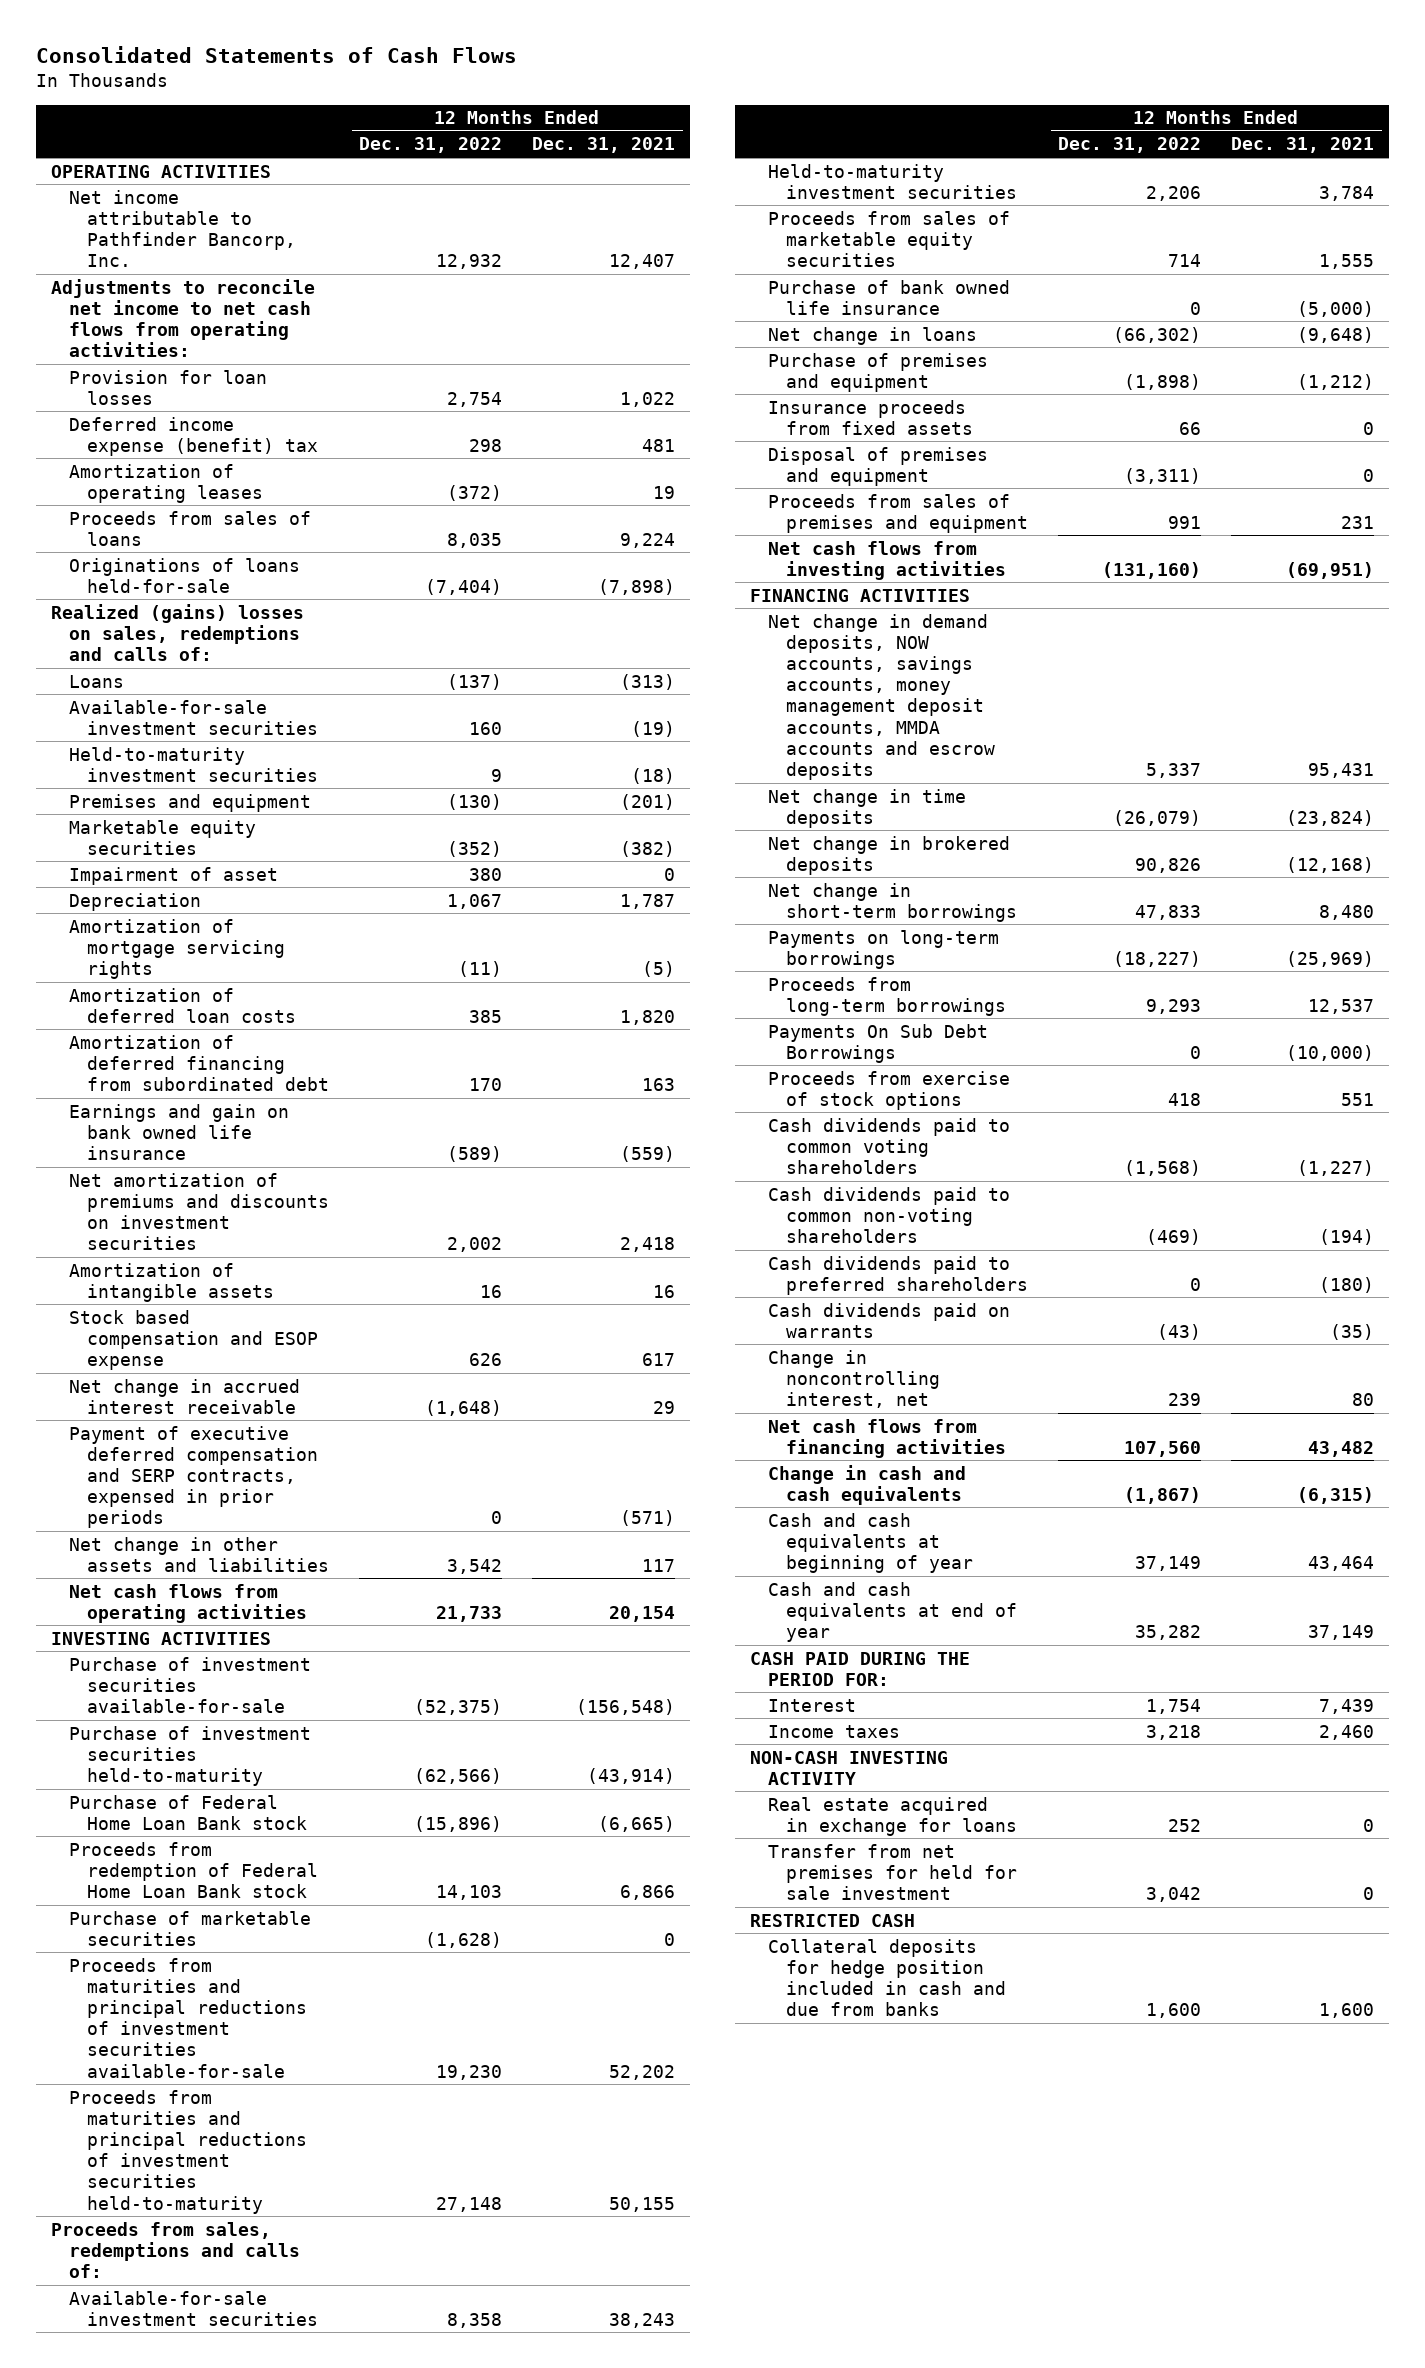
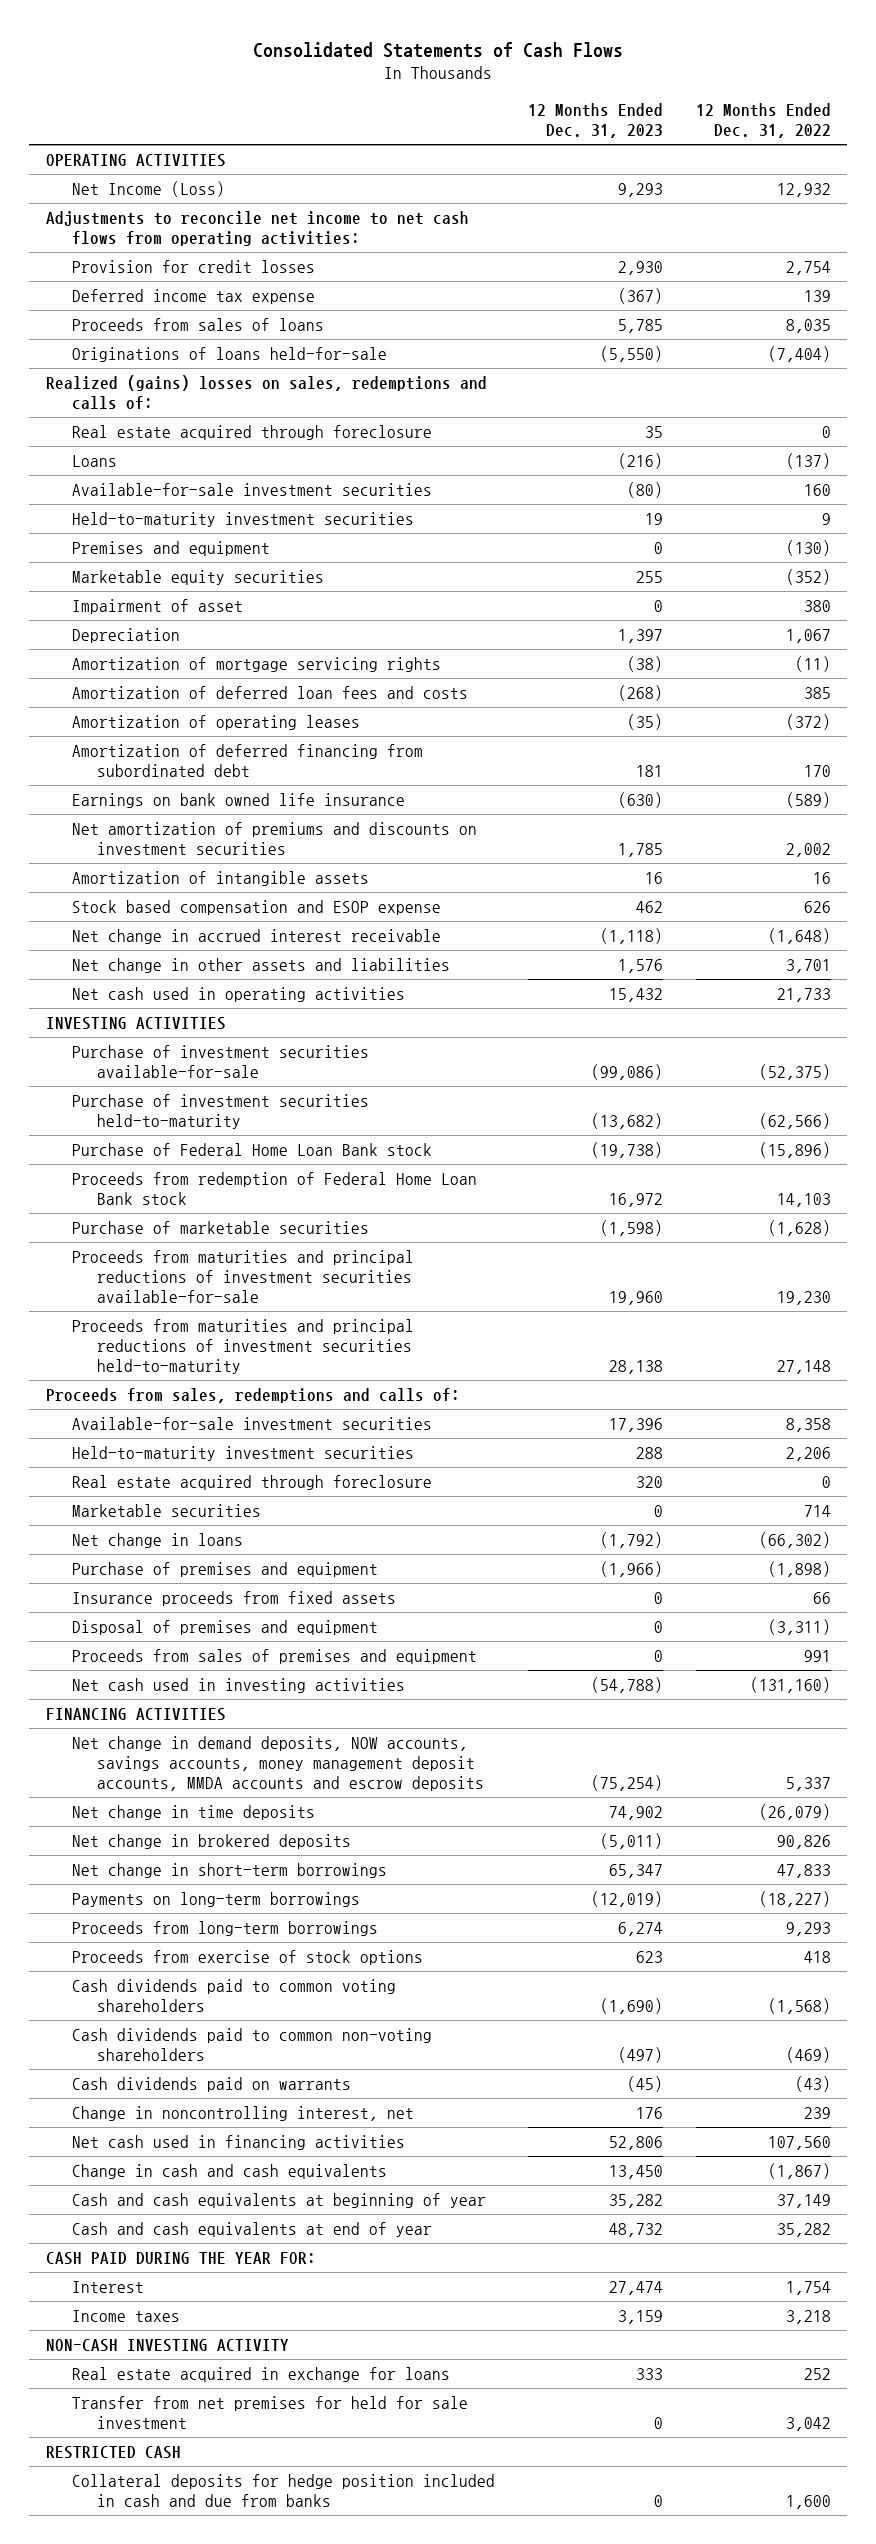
[532,137,676,154] Dec. 31, 2021 -> none
none -> [527,103,663,139] 12 Months Ended Dec. 31, 2023
[68,189,297,268] Net income attributable to Pathfinder Bancorp, Inc. -> [71,180,225,197] Net Income (Loss)
[68,369,267,405] Provision for loan losses -> [71,259,315,273] Provision for credit losses
[68,416,319,456] Deferred income expense (benefit) tax -> [71,288,315,304] Deferred income tax expense
[469,438,503,452] 298 -> [803,289,831,302] 139
none -> [71,424,432,440] Real estate acquired through foreclosure
[68,987,297,1023] Amortization of deferred loan costs -> [71,685,468,699] Amortization of deferred loan fees and costs
[68,463,264,503] Amortization of operating leases -> [71,714,360,730] Amortization of operating leases
[68,1103,289,1160] Earnings and gain on bank owned life insurance -> [71,792,405,808] Earnings on bank owned life insurance
[68,1425,319,1529] Payment of executive deferred compensation and SERP contracts, expensed in prior periods -> none
[447,1558,503,1574] 3,542 -> [785,958,831,973] 3,701
[68,1583,308,1623] Net cash flows from operating activities -> [71,986,405,1002] Net cash used in operating activities
[767,279,1010,315] Purchase of bank owned life insurance -> none
none -> [71,1474,432,1490] Real estate acquired through foreclosure
[767,210,1010,267] Proceeds from sales of marketable equity securities -> [71,1503,261,1517] Marketable securities
[767,540,1007,580] Net cash flows from investing activities -> [71,1677,405,1693] Net cash used in investing activities
[767,1023,988,1063] Payments On Sub Debt Borrowings -> none
[767,1255,1029,1295] Cash dividends paid to preferred shareholders -> none
[767,1418,1007,1458] Net cash flows from financing activities -> [71,2134,405,2150] Net cash used in financing activities
[749,1651,970,1686] CASH PAID DURING THE PERIOD FOR: -> [45,2251,316,2265] CASH PAID DURING THE YEAR FOR:

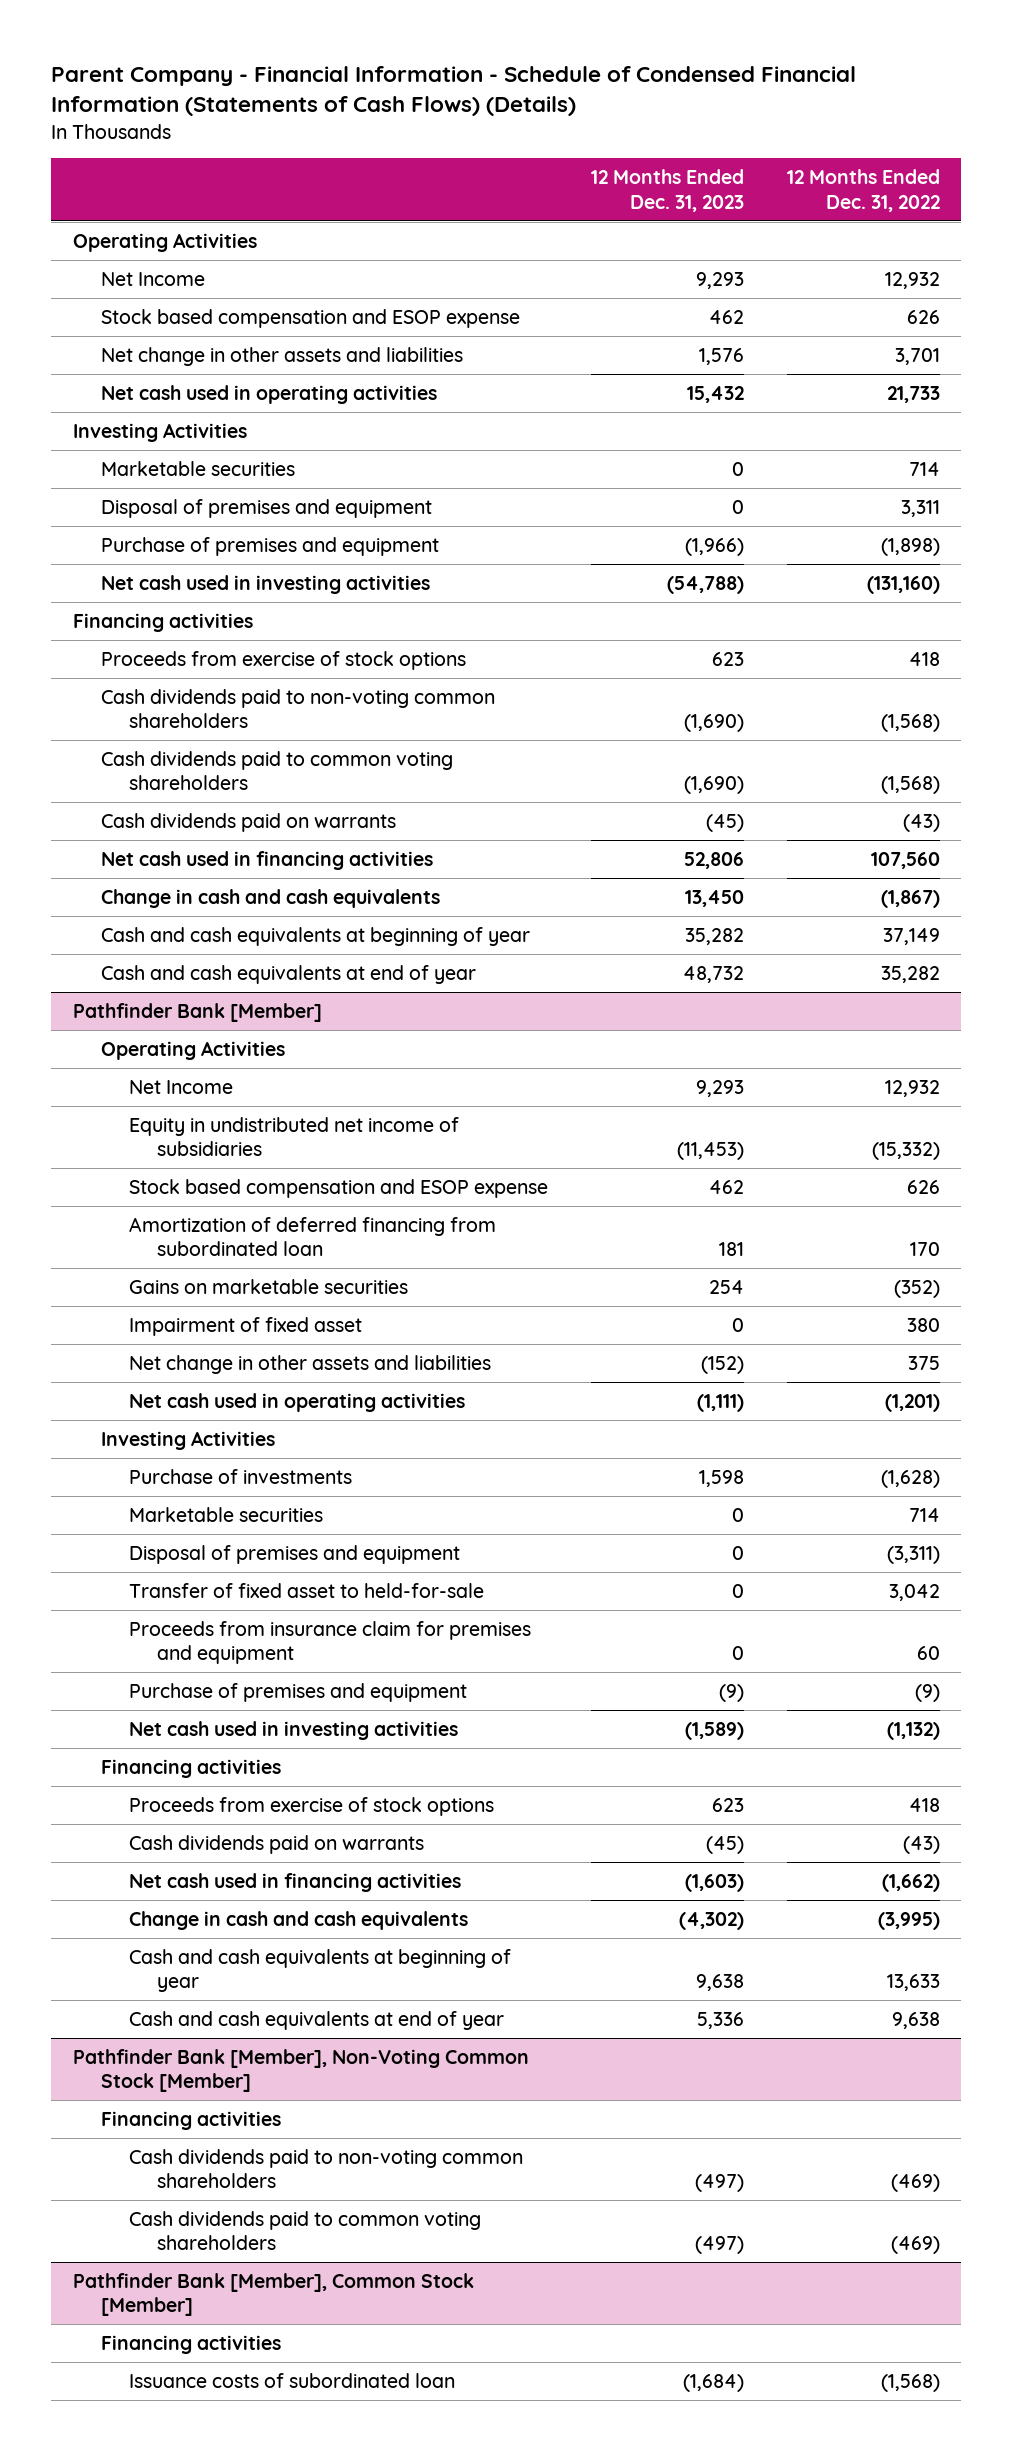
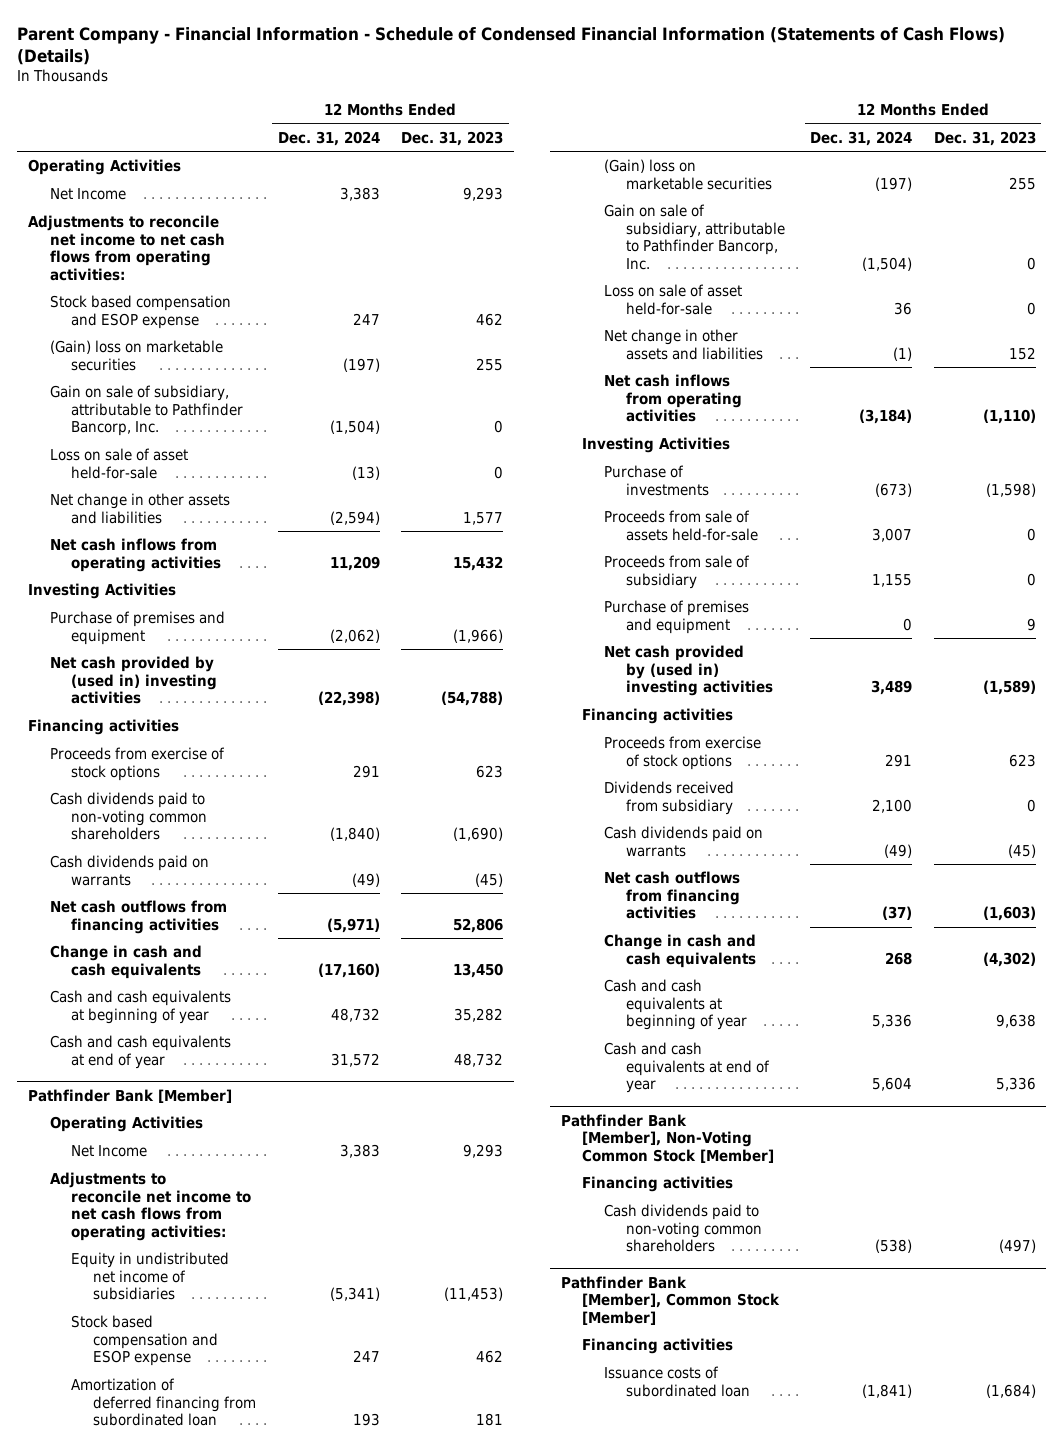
[786,169,940,212] 12 Months Ended Dec. 31, 2022 -> none
none -> [277,130,380,146] Dec. 31, 2024
none -> [28,215,225,281] Adjustments to reconcile net income to net cash flows from operating activities:
none -> [49,340,223,371] (Gain) loss on marketable securities
none -> [49,385,244,437] Gain on sale of subsidiary, attributable to Pathfinder Bancorp, Inc.
none -> [49,448,188,479] Loss on sale of asset held-for-sale
[698,348,744,366] 1,576 -> [463,511,504,525] 1,577
[100,385,437,405] Net cash used in operating activities -> [49,538,222,572] Net cash inflows from operating activities
[100,461,295,477] Marketable securities -> none
[100,499,432,519] Disposal of premises and equipment -> none
[100,575,430,595] Net cash used in investing activities -> [49,656,218,705] Net cash provided by (used in) investing activities
[100,751,453,791] Cash dividends paid to common voting shareholders -> none
[100,851,433,871] Net cash used in financing activities -> [49,900,227,934] Net cash outflows from financing activities
none -> [49,1172,252,1241] Adjustments to reconcile net income to net cash flows from operating activities:
[128,1317,362,1337] Impairment of fixed asset -> none
[128,1279,408,1295] Gains on marketable securities -> [604,159,772,190] (Gain) loss on marketable securities
[708,1280,744,1295] 254 -> [1008,176,1036,190] 255
none -> [604,204,785,270] Gain on sale of subsidiary, attributable to Pathfinder Bancorp, Inc.
none -> [604,284,743,315] Loss on sale of asset held-for-sale
[700,1356,744,1375] (152) -> [1008,346,1036,360] 152
[128,1393,465,1413] Net cash used in operating activities -> [604,374,742,423] Net cash inflows from operating activities
[696,1394,744,1413] (1,111) -> [982,409,1036,425] (1,110)
[128,1545,460,1565] Disposal of premises and equipment -> none
[128,1583,484,1599] Transfer of fixed asset to held-for-sale -> none
[698,1470,744,1488] 1,598 -> [985,482,1036,497] (1,598)
[128,1507,323,1523] Marketable securities -> [604,510,758,541] Proceeds from sale of assets held-for-sale
[128,1621,531,1665] Proceeds from insurance claim for premises and equipment -> [604,555,751,589] Proceeds from sale of subsidiary
[718,1684,744,1703] (9) -> [1026,617,1036,631] 9
[128,1721,458,1741] Net cash used in investing activities -> [604,645,773,697] Net cash provided by (used in) investing activities
none -> [604,781,735,815] Dividends received from subsidiary
[128,1873,461,1893] Net cash used in financing activities -> [604,871,741,920] Net cash outflows from financing activities
[128,2211,481,2251] Cash dividends paid to common voting shareholders -> none

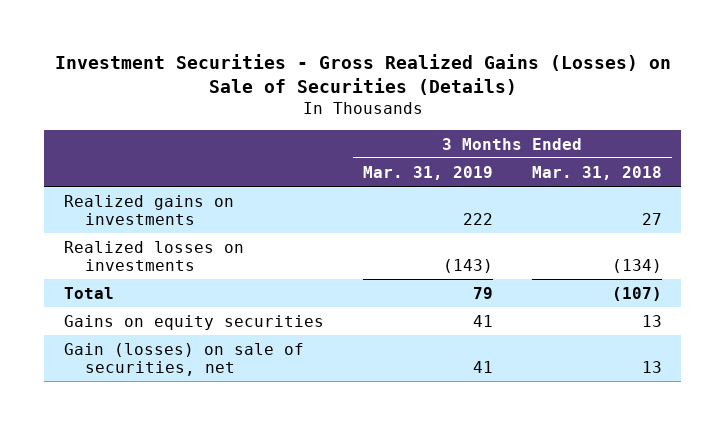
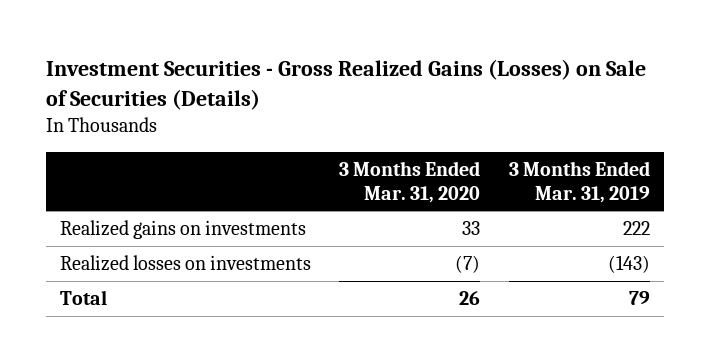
[531,165,662,180] Mar. 31, 2018 -> none
none -> [339,160,481,203] 3 Months Ended Mar. 31, 2020
[63,314,324,330] Gains on equity securities -> none
[63,342,304,376] Gain (losses) on sale of securities, net -> none

